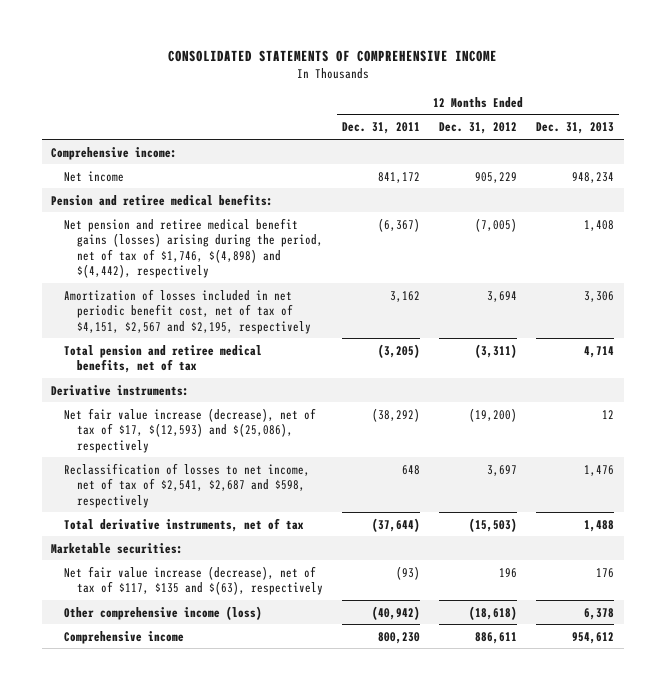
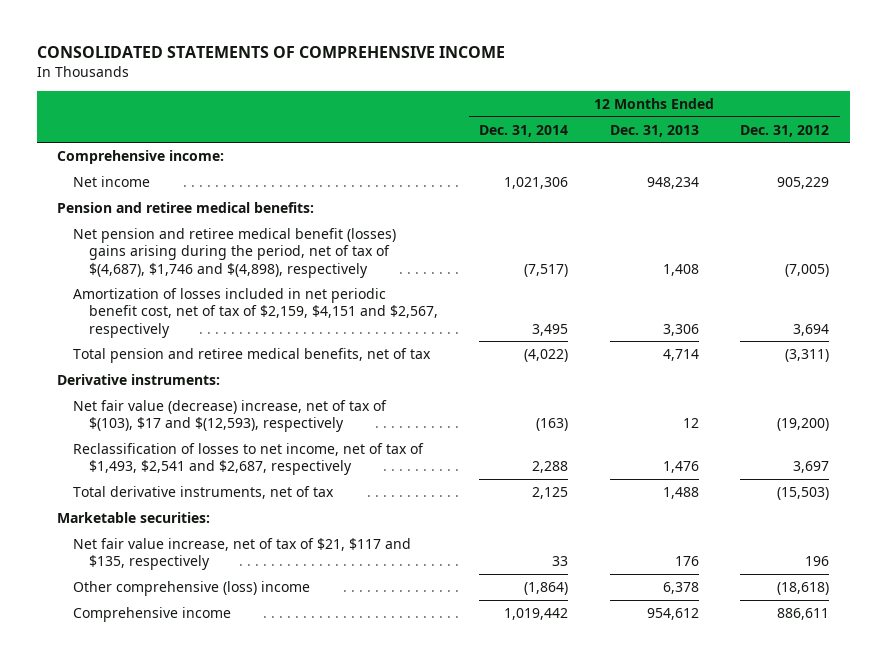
[342,122,421,135] Dec. 31, 2011 -> none
none -> [479,124,569,137] Dec. 31, 2014
[64,217,324,279] Net pension and retiree medical benefit gains (losses) arising during the period, net of tax of $1,746, $(4,898) and $(4,442), respectively -> [73,227,397,278] Net pension and retiree medical benefit (losses) gains arising during the period, net of tax of $(4,687), $1,746 and $(4,898), respectively
[64,288,312,334] Amortization of losses included in net periodic benefit cost, net of tax of $4,151, $2,567 and $2,195, respectively -> [73,287,439,338] Amortization of losses included in net periodic benefit cost, net of tax of $2,159, $4,151 and $2,567, respectively
[64,407,317,453] Net fair value increase (decrease), net of tax of $17, $(12,593) and $(25,086), respectively -> [73,399,388,433] Net fair value (decrease) increase, net of tax of $(103), $17 and $(12,593), respectively
[64,462,311,508] Reclassification of losses to net income, net of tax of $2,541, $2,687 and $598, respectively -> [73,442,425,476] Reclassification of losses to net income, net of tax of $1,493, $2,541 and $2,687, respectively
[64,565,324,596] Net fair value increase (decrease), net of tax of $117, $135 and $(63), respectively -> [73,537,412,571] Net fair value increase, net of tax of $21, $117 and $135, respectively
[64,605,263,620] Other comprehensive income (loss) -> [73,580,311,596] Other comprehensive (loss) income

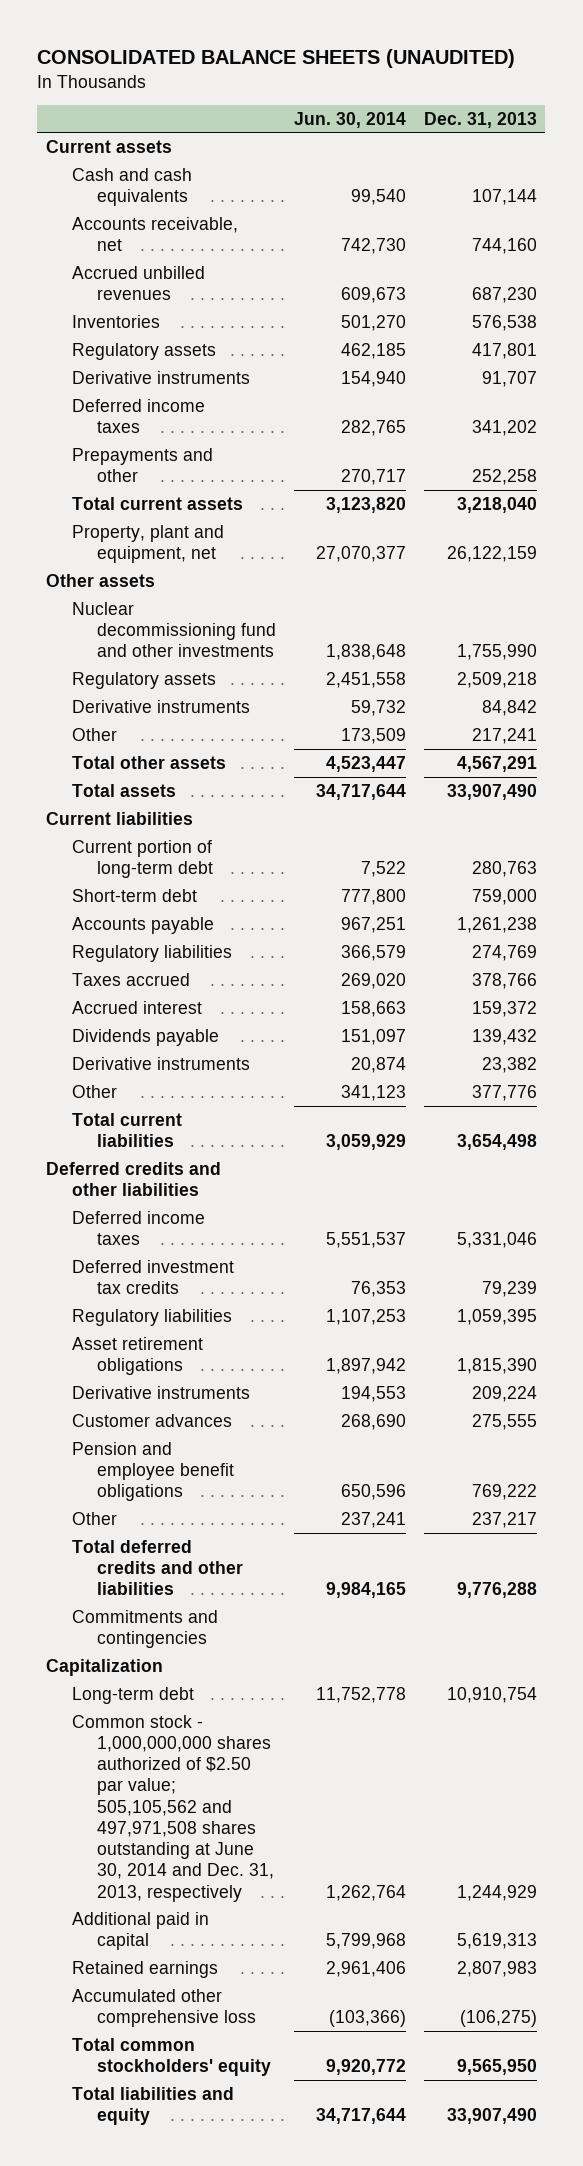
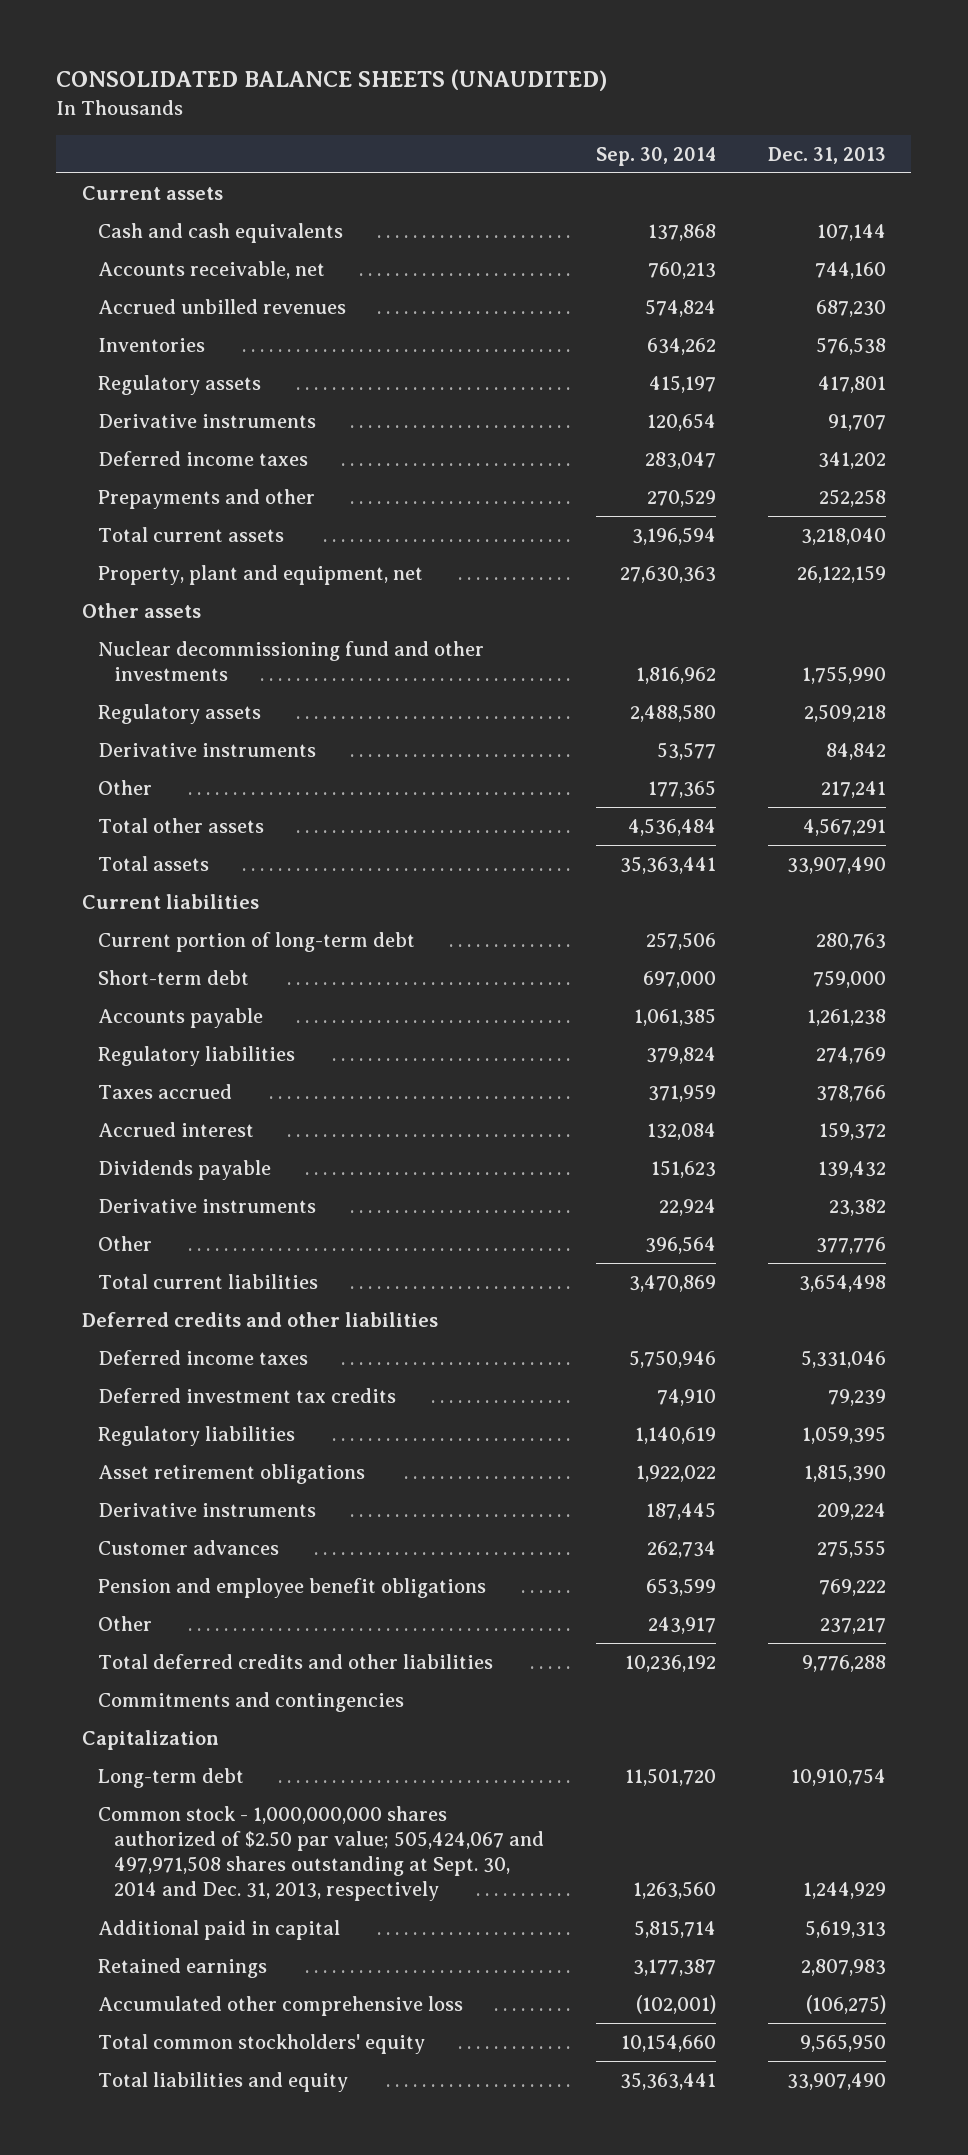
[293,111,406,128] Jun. 30, 2014 -> none
none -> [595,146,716,166] Sep. 30, 2014
[71,1714,275,1902] Common stock - 1,000,000,000 shares authorized of $2.50 par value; 505,105,562 and 497,971,508 shares outstanding at June 30, 2014 and Dec. 31, 2013, respectively -> [98,1805,545,1902] Common stock - 1,000,000,000 shares authorized of $2.50 par value; 505,424,067 and 497,971,508 shares outstanding at Sept. 30, 2014 and Dec. 31, 2013, respectively

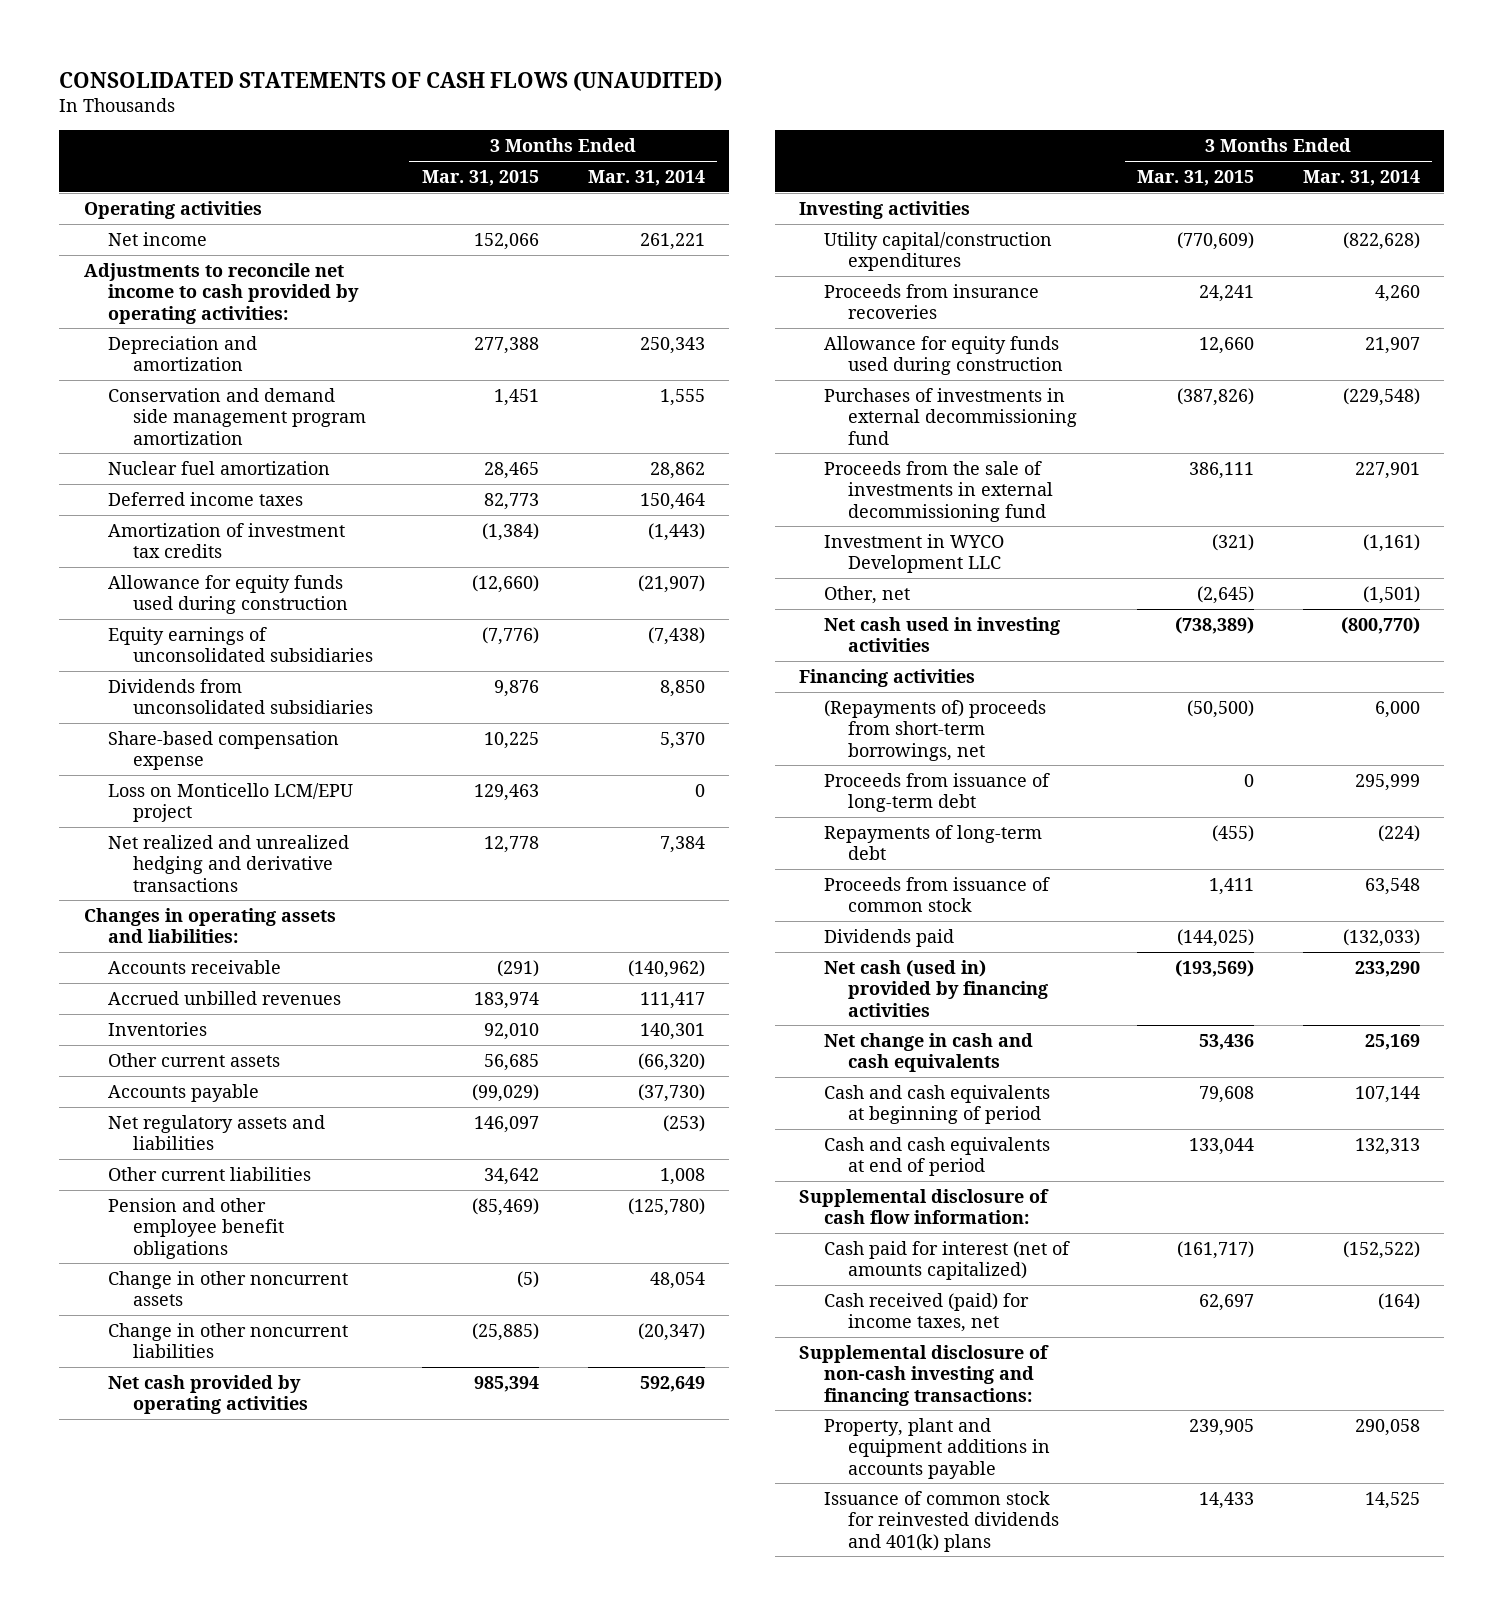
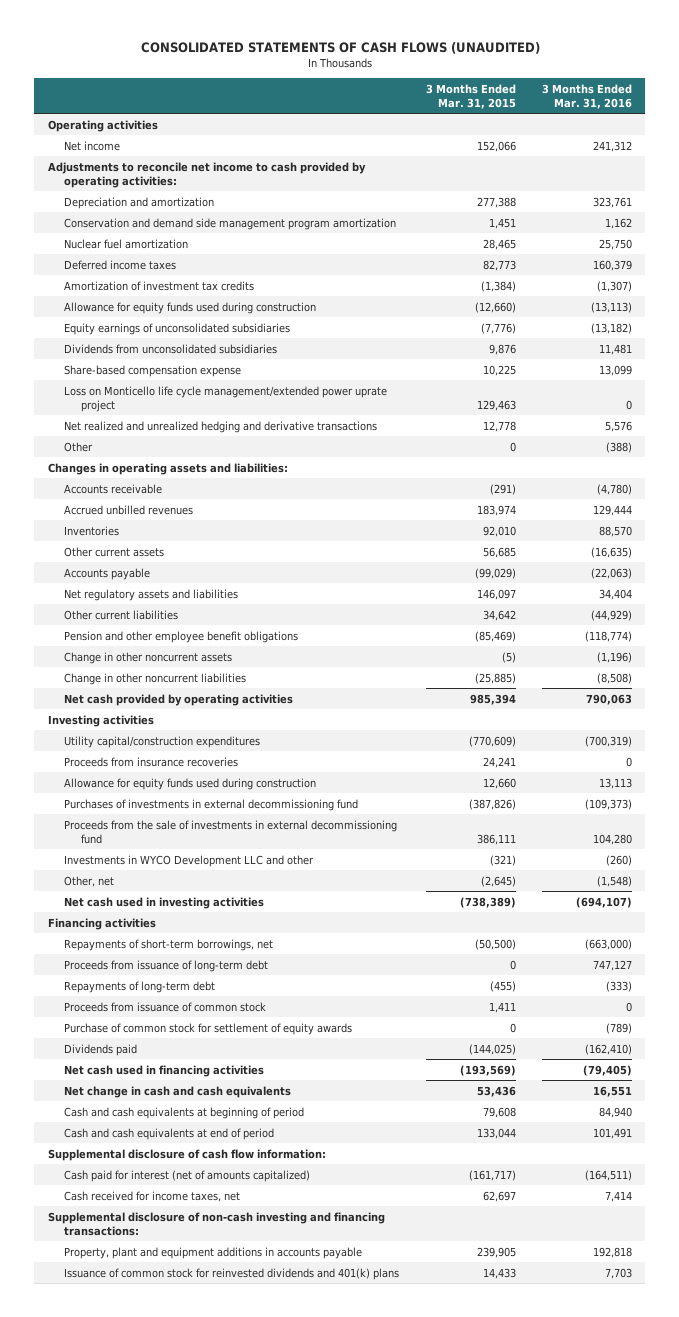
[587,169,705,186] Mar. 31, 2014 -> none
none -> [541,83,632,109] 3 Months Ended Mar. 31, 2016
[108,782,354,823] Loss on Monticello LCM/EPU project -> [64,385,388,412] Loss on Monticello life cycle management/extended power uprate project
none -> [64,441,94,452] Other
[823,533,1004,574] Investment in WYCO Development LLC -> [64,854,315,867] Investments in WYCO Development LLC and other
[823,699,1046,761] (Repayments of) proceeds from short-term borrowings, net -> [64,938,274,951] Repayments of short-term borrowings, net
none -> [64,1022,353,1035] Purchase of common stock for settlement of equity awards
[823,959,1049,1017] Net cash (used in) provided by financing activities -> [64,1064,265,1077] Net cash used in financing activities
[823,1292,1029,1333] Cash received (paid) for income taxes, net -> [64,1190,241,1202] Cash received for income taxes, net

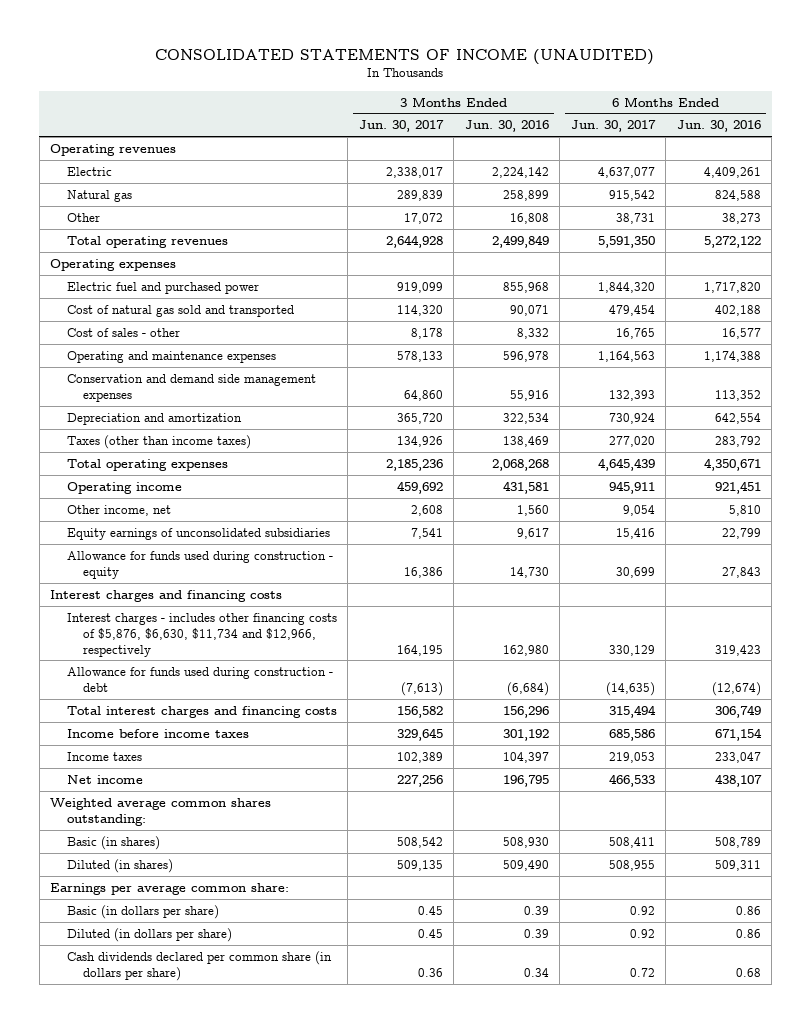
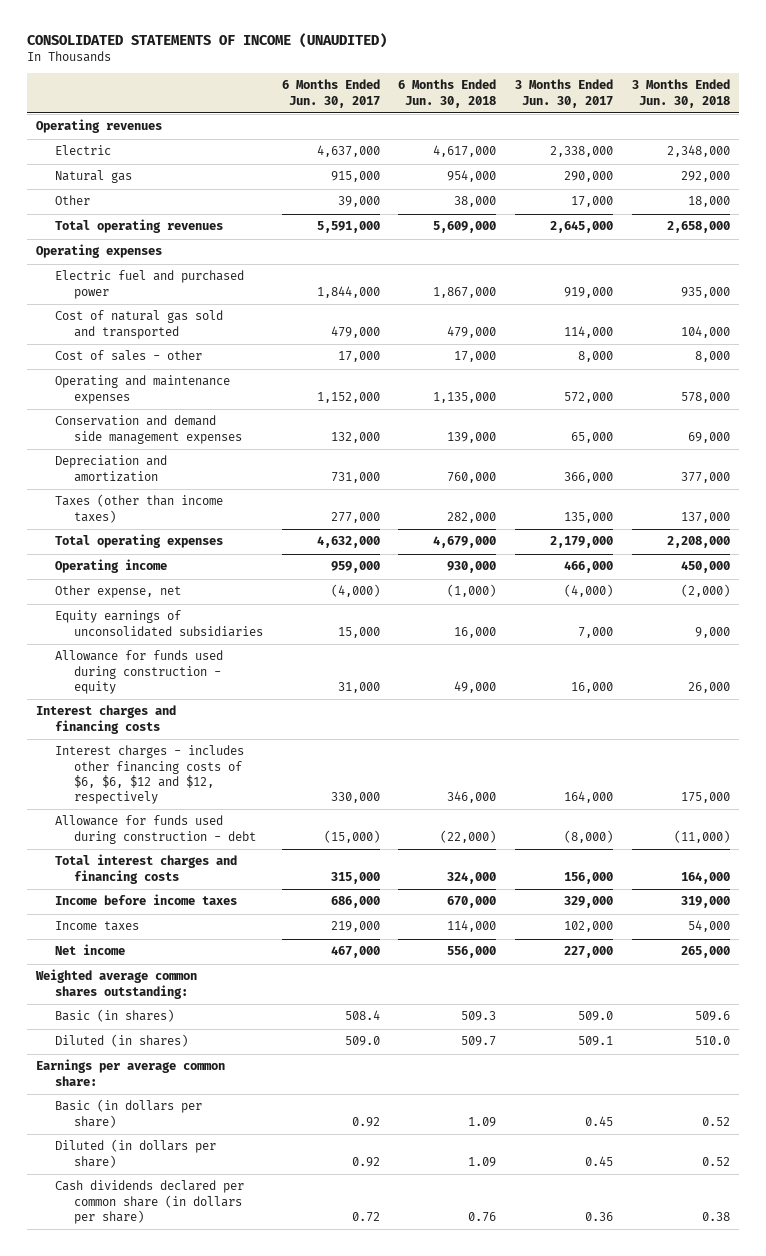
[464,120,549,133] Jun. 30, 2016 -> none
[676,120,761,133] Jun. 30, 2016 -> none
none -> [398,79,497,108] 6 Months Ended Jun. 30, 2018
none -> [631,79,730,108] 3 Months Ended Jun. 30, 2018
[385,166,443,178] 2,338,017 -> [550,146,614,158] 2,338,000
[597,166,655,178] 4,637,077 -> [316,145,380,158] 4,637,000
[396,189,443,201] 289,839 -> [564,171,614,183] 290,000
[608,189,655,201] 915,542 -> [330,171,380,183] 915,000
[403,212,443,224] 17,072 -> [571,196,614,208] 17,000
[615,212,655,224] 38,731 -> [337,196,380,208] 39,000
[385,234,443,248] 2,644,928 -> [550,221,614,234] 2,645,000
[597,235,655,248] 5,591,350 -> [316,221,380,234] 5,591,000
[396,281,443,293] 919,099 -> [564,286,614,298] 919,000
[597,281,655,293] 1,844,320 -> [316,285,380,298] 1,844,000
[396,304,443,316] 114,320 -> [564,325,614,338] 114,000
[608,304,655,316] 479,454 -> [330,325,380,338] 479,000
[410,327,443,339] 8,178 -> [578,351,614,363] 8,000
[615,327,655,339] 16,765 -> [337,351,380,363] 17,000
[396,350,443,362] 578,133 -> [564,391,614,403] 572,000
[597,350,655,362] 1,164,563 -> [316,391,380,403] 1,152,000
[403,389,443,401] 64,860 -> [571,431,614,443] 65,000
[608,389,655,401] 132,393 -> [330,431,380,443] 132,000
[396,412,443,424] 365,720 -> [564,471,614,483] 366,000
[608,412,655,424] 730,924 -> [330,471,380,483] 731,000
[396,435,443,447] 134,926 -> [564,511,614,523] 135,000
[608,435,655,447] 277,020 -> [330,511,380,523] 277,000
[385,458,443,471] 2,185,236 -> [550,536,614,549] 2,179,000
[597,457,655,471] 4,645,439 -> [316,536,380,549] 4,632,000
[396,480,443,494] 459,692 -> [564,561,614,574] 466,000
[608,480,655,494] 945,911 -> [330,561,380,574] 959,000
[66,504,171,516] Other income, net -> [54,585,181,599] Other expense, net
[410,504,443,516] 2,608 -> [564,584,614,598] (4,000)
[622,504,655,516] 9,054 -> [330,584,380,598] (4,000)
[410,527,443,539] 7,541 -> [578,626,614,638] 7,000
[615,527,655,539] 15,416 -> [337,626,380,638] 15,000
[403,566,443,578] 16,386 -> [571,681,614,693] 16,000
[615,566,655,578] 30,699 -> [337,681,380,693] 31,000
[66,612,337,657] Interest charges - includes other financing costs of $5,876, $6,630, $11,734 and $12,966, respectively -> [54,745,244,805] Interest charges - includes other financing costs of $6, $6, $12 and $12, respectively
[396,644,443,656] 164,195 -> [564,791,614,804] 164,000
[608,644,655,656] 330,129 -> [330,792,380,804] 330,000
[400,681,443,696] (7,613) -> [564,829,614,843] (8,000)
[605,681,655,696] (14,635) -> [323,829,380,843] (15,000)
[396,705,443,718] 156,582 -> [564,871,614,884] 156,000
[608,704,656,718] 315,494 -> [330,871,380,884] 315,000
[396,727,443,741] 329,645 -> [564,896,614,909] 329,000
[608,728,655,741] 685,586 -> [330,896,380,909] 686,000
[396,751,443,763] 102,389 -> [564,921,614,933] 102,000
[608,751,655,763] 219,053 -> [330,921,380,933] 219,000
[396,774,443,787] 227,256 -> [564,946,614,959] 227,000
[608,773,655,787] 466,533 -> [330,946,380,959] 467,000
[396,836,443,848] 508,542 -> [578,1011,614,1022] 509.0
[608,836,655,848] 508,411 -> [344,1010,380,1021] 508.4
[396,859,443,871] 509,135 -> [578,1036,614,1047] 509.1
[608,859,655,871] 508,955 -> [344,1036,380,1047] 509.0

